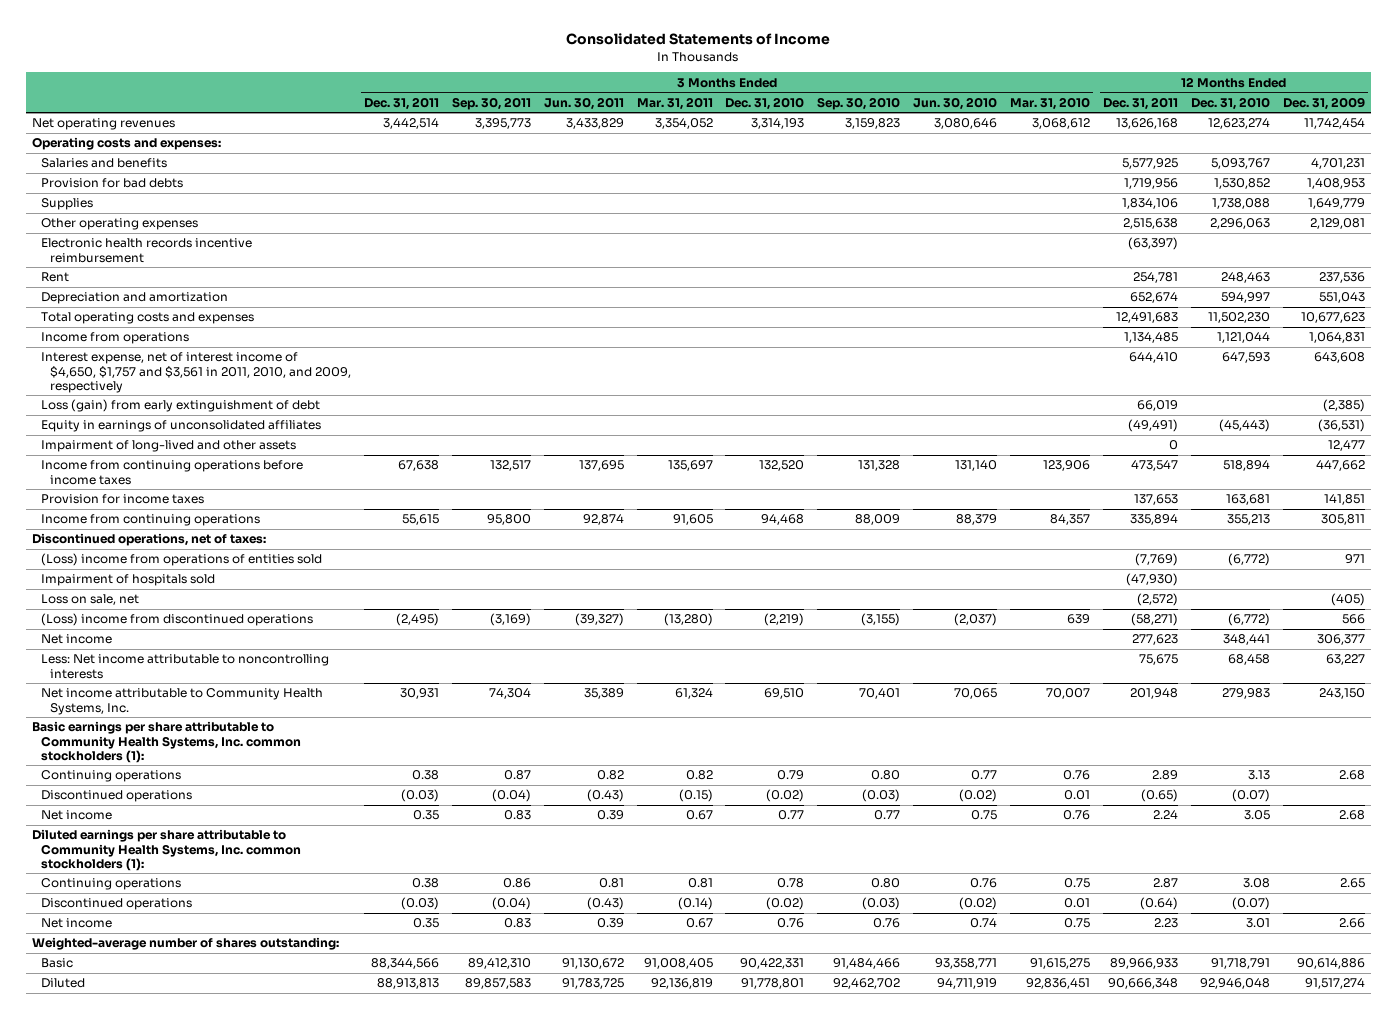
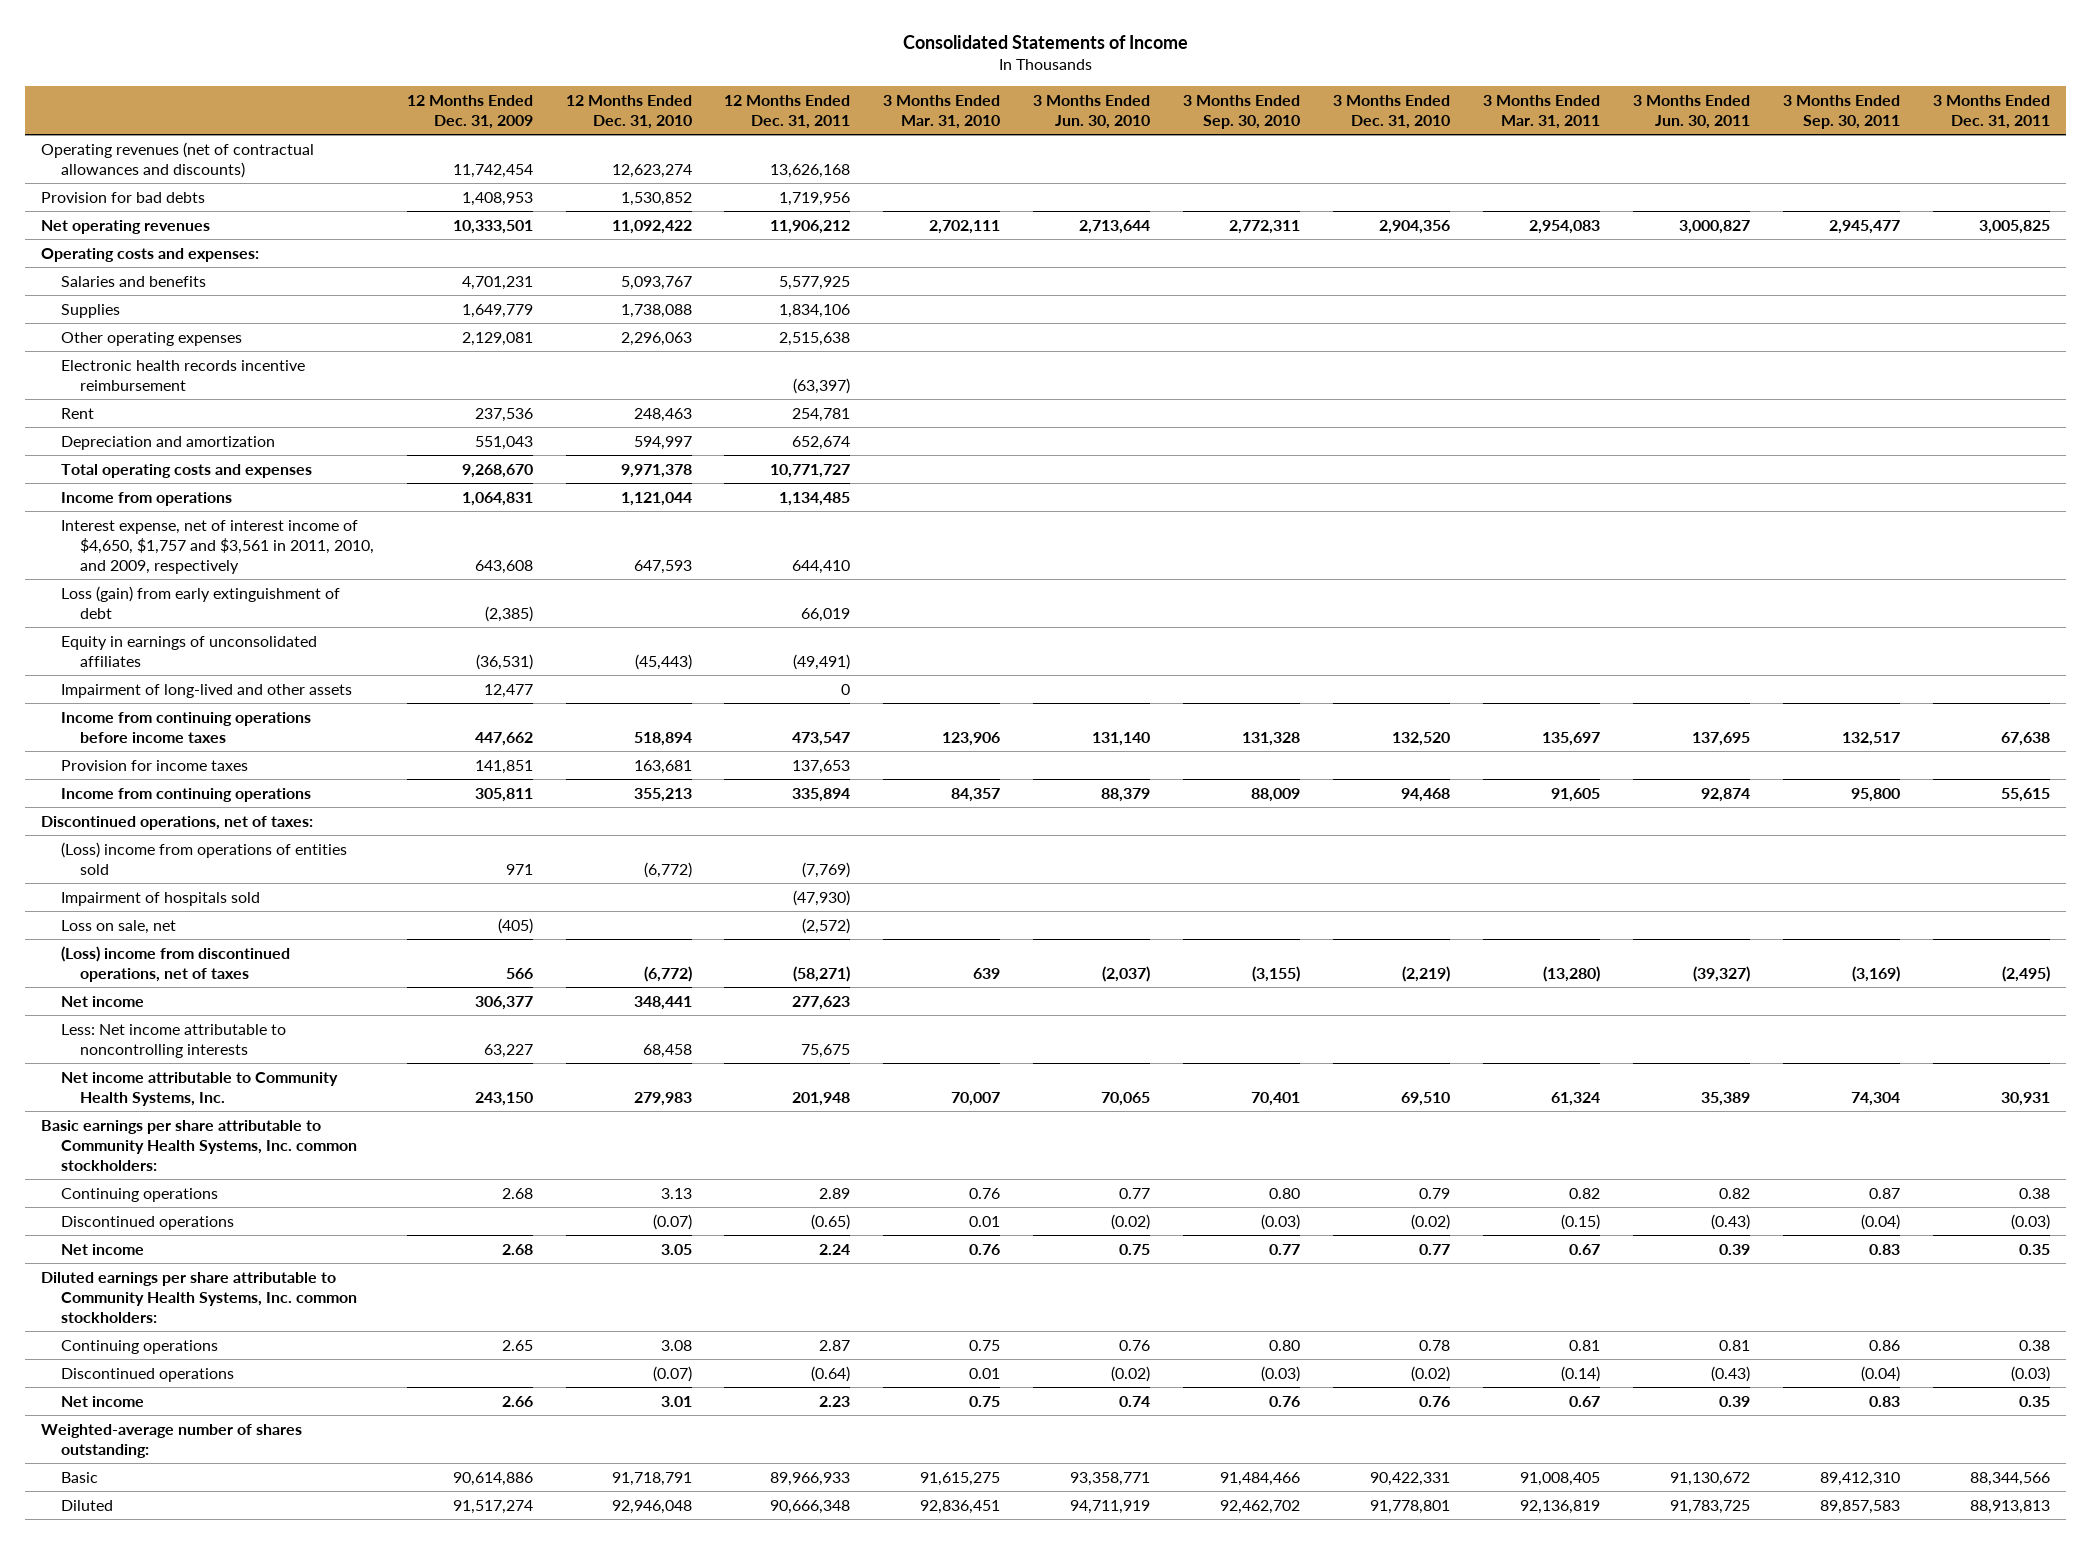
none -> [41,141,315,178] Operating revenues (net of contractual allowances and discounts)
[41,178,184,189] Provision for bad debts -> [41,191,206,203] Provision for bad debts
[382,118,439,130] 3,442,514 -> [1978,219,2050,234] 3,005,825
[474,118,531,130] 3,395,773 -> [1828,219,1900,234] 2,945,477
[565,118,624,130] 3,433,829 -> [1678,219,1750,234] 3,000,827
[654,118,713,130] 3,354,052 -> [1528,219,1600,234] 2,954,083
[751,118,805,130] 3,314,193 -> [1379,219,1451,234] 2,904,356
[845,118,901,130] 3,159,823 -> [1229,219,1301,234] 2,772,311
[934,118,998,130] 3,080,646 -> [1079,219,1151,234] 2,713,644
[1032,118,1091,130] 3,068,612 -> [929,219,1001,234] 2,702,111
[1115,118,1178,130] 13,626,168 -> [770,219,851,234] 11,906,212
[1207,118,1270,130] 12,623,274 -> [611,219,692,234] 11,092,422
[1303,118,1365,130] 11,742,454 -> [452,219,533,234] 10,333,501
[1115,312,1178,324] 12,491,683 -> [770,463,851,478] 10,771,727
[1207,312,1270,324] 11,502,230 -> [620,463,692,478] 9,971,378
[1300,312,1365,324] 10,677,623 -> [461,463,533,478] 9,268,670
[41,613,314,627] (Loss) income from discontinued operations -> [60,945,290,982] (Loss) income from discontinued operations, net of taxes
[32,721,302,763] Basic earnings per share attributable to Community Health Systems, Inc. common stockholders (1): -> [41,1119,357,1171] Basic earnings per share attributable to Community Health Systems, Inc. common stockholders:
[32,829,302,871] Diluted earnings per share attributable to Community Health Systems, Inc. common stockholders (1): -> [41,1271,357,1323] Diluted earnings per share attributable to Community Health Systems, Inc. common stockholders:

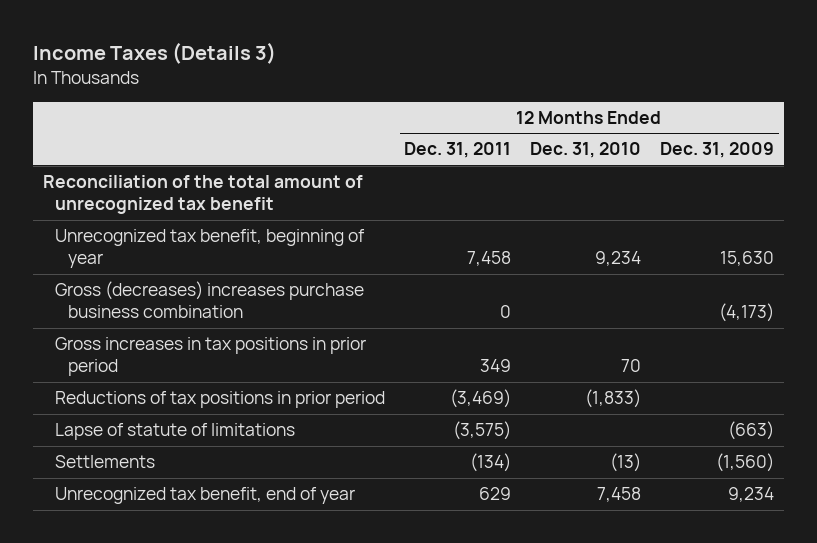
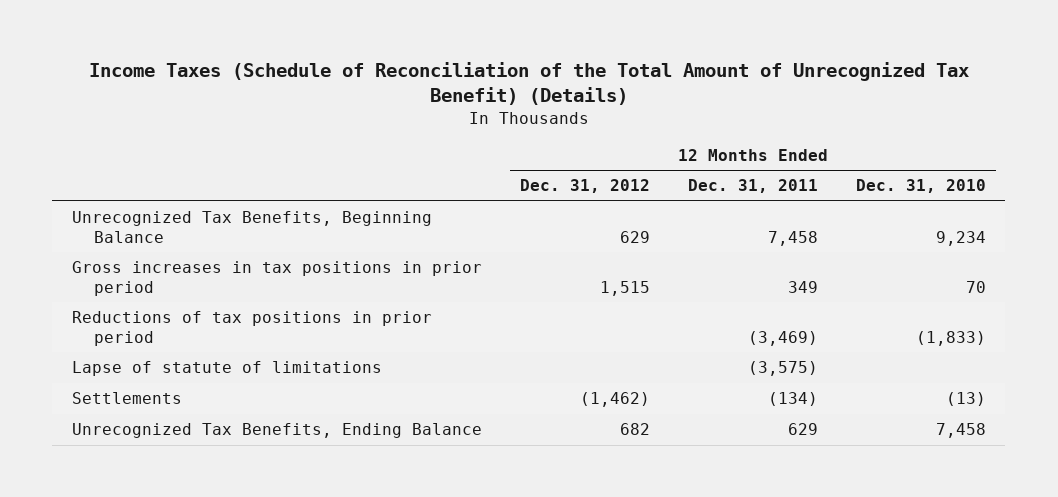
[33,42,277,65] Income Taxes (Details 3) -> [88,62,969,106] Income Taxes (Schedule of Reconciliation of the Total Amount of Unrecognized Tax Benefit) (Details)
[660,142,775,159] Dec. 31, 2009 -> none
none -> [519,179,650,194] Dec. 31, 2012
[42,175,363,215] Reconciliation of the total amount of unrecognized tax benefit -> none
[55,281,365,319] Gross (decreases) increases purchase business combination -> none
[55,229,366,269] Unrecognized tax benefit, beginning of year -> [71,211,432,243] Unrecognized Tax Benefits, Beginning Balance
[55,487,356,505] Unrecognized tax benefit, end of year -> [71,423,482,439] Unrecognized Tax Benefits, Ending Balance

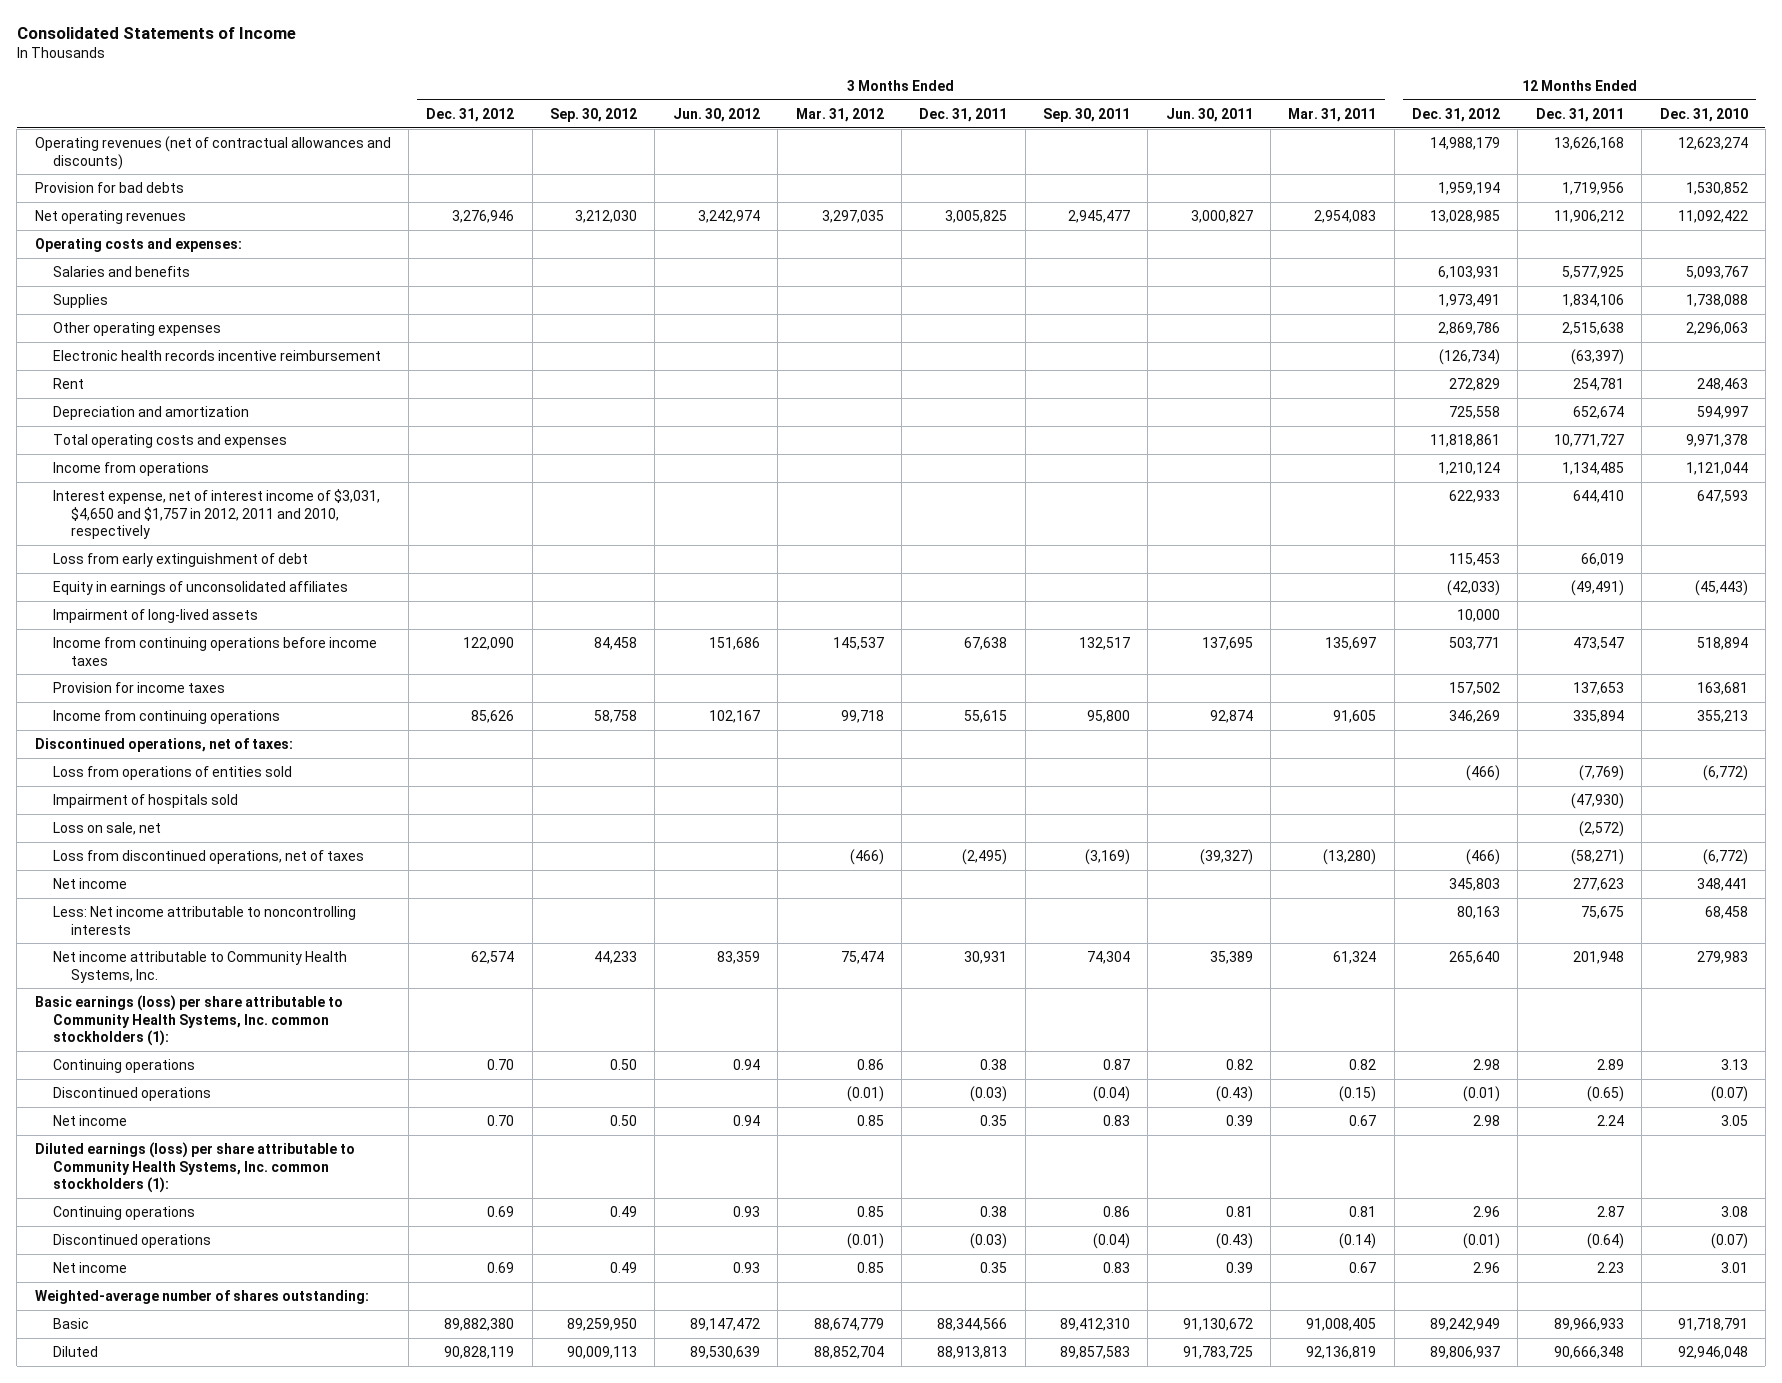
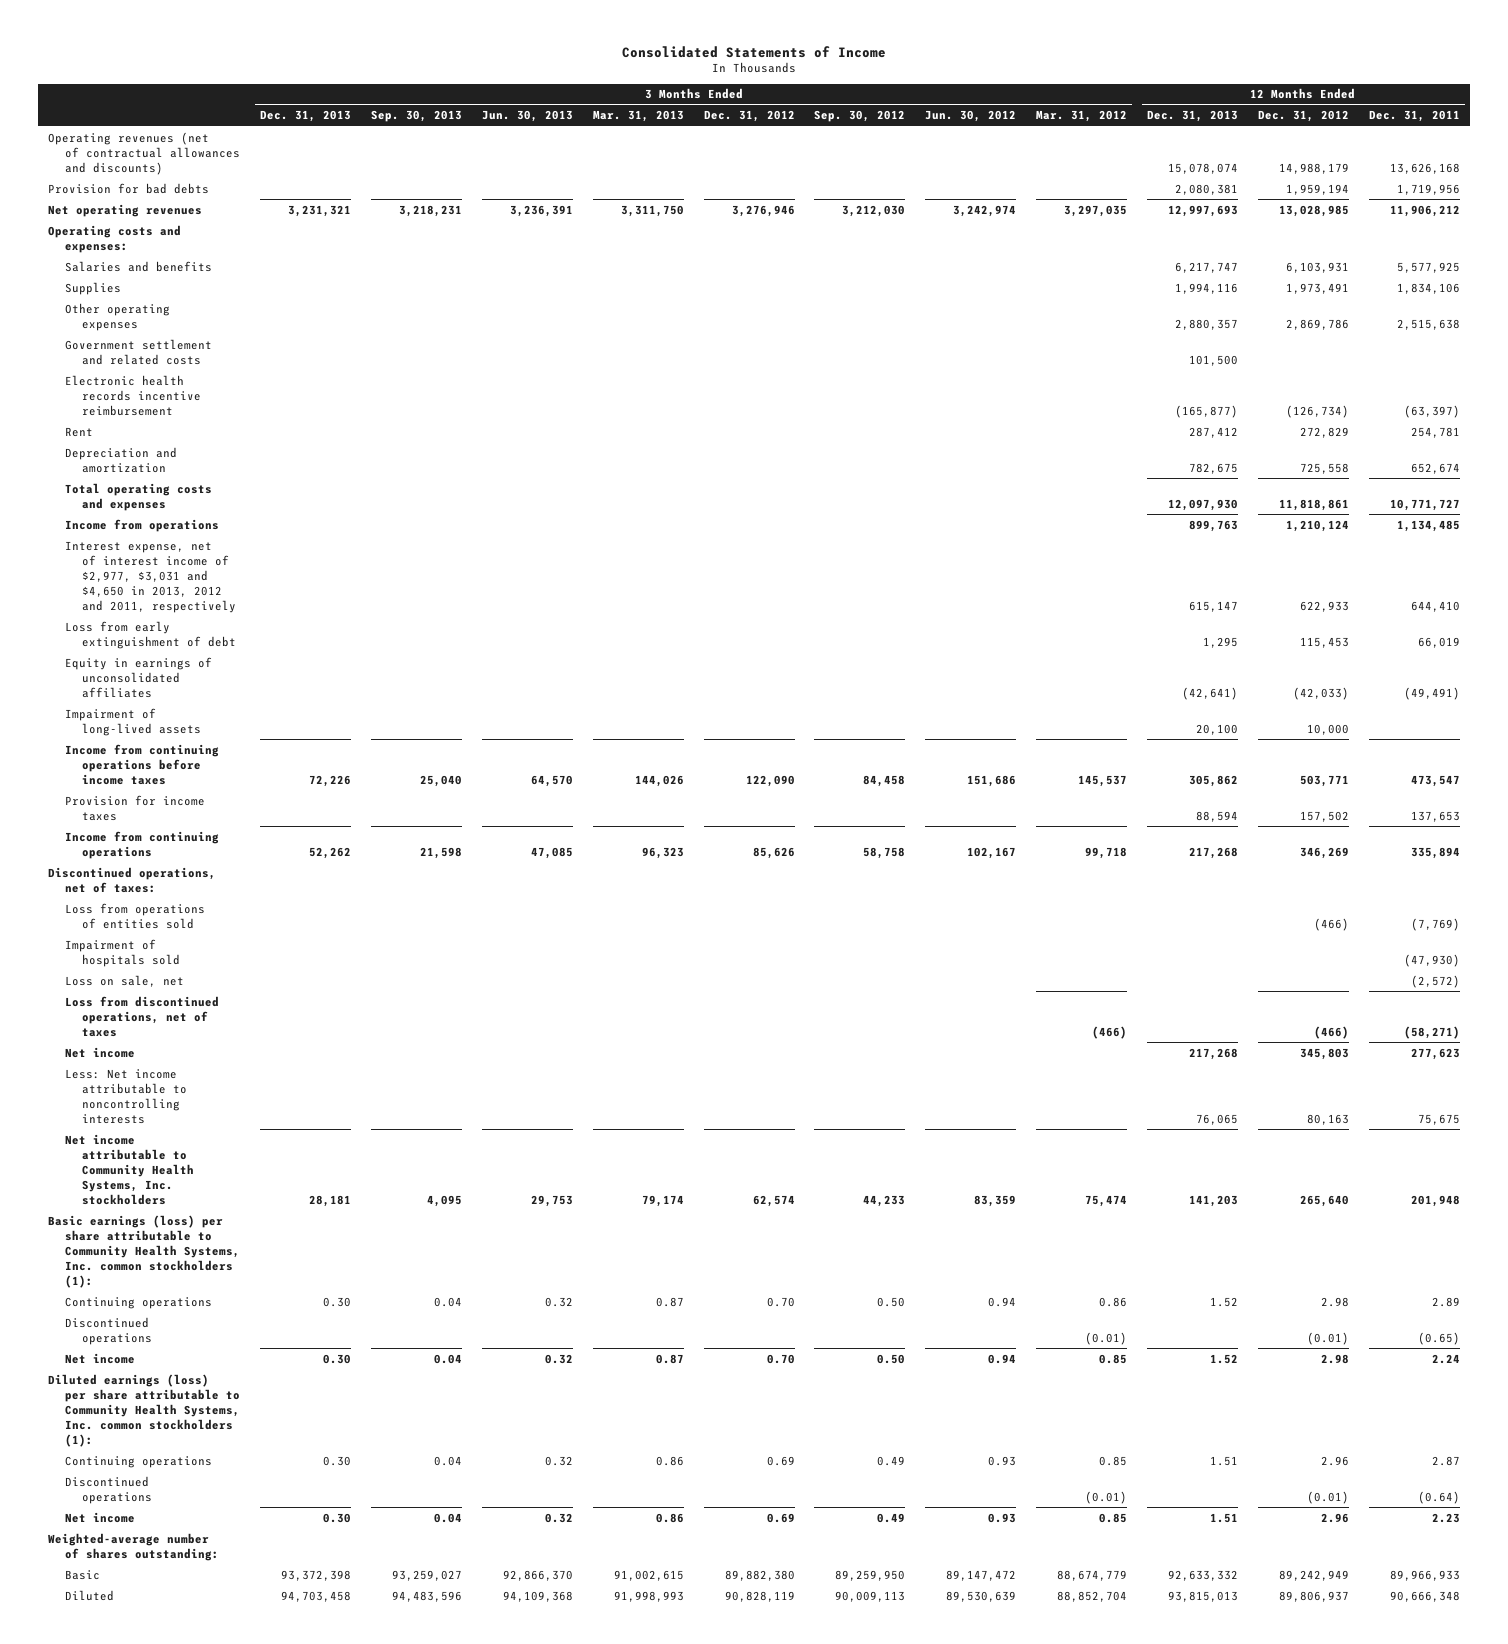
[919,107,1008,122] Dec. 31, 2011 -> none
[1042,107,1130,122] Sep. 30, 2011 -> none
[1165,107,1253,122] Jun. 30, 2011 -> none
[1288,107,1377,122] Mar. 31, 2011 -> none
[1659,107,1748,122] Dec. 31, 2010 -> none
none -> [260,110,352,123] Dec. 31, 2013
none -> [371,110,463,123] Sep. 30, 2013
none -> [481,110,573,123] Jun. 30, 2013
none -> [592,110,684,123] Mar. 31, 2013
none -> [1147,110,1239,123] Dec. 31, 2013
none -> [65,338,213,365] Government settlement and related costs
[52,488,380,540] Interest expense, net of interest income of $3,031, $4,650 and $1,757 in 2012, 2011 and 2010, respectively -> [65,540,237,613] Interest expense, net of interest income of $2,977, $3,031 and $4,650 in 2013, 2012 and 2011, respectively
[52,950,347,983] Net income attributable to Community Health Systems, Inc. -> [65,1133,195,1205] Net income attributable to Community Health Systems, Inc. stockholders

